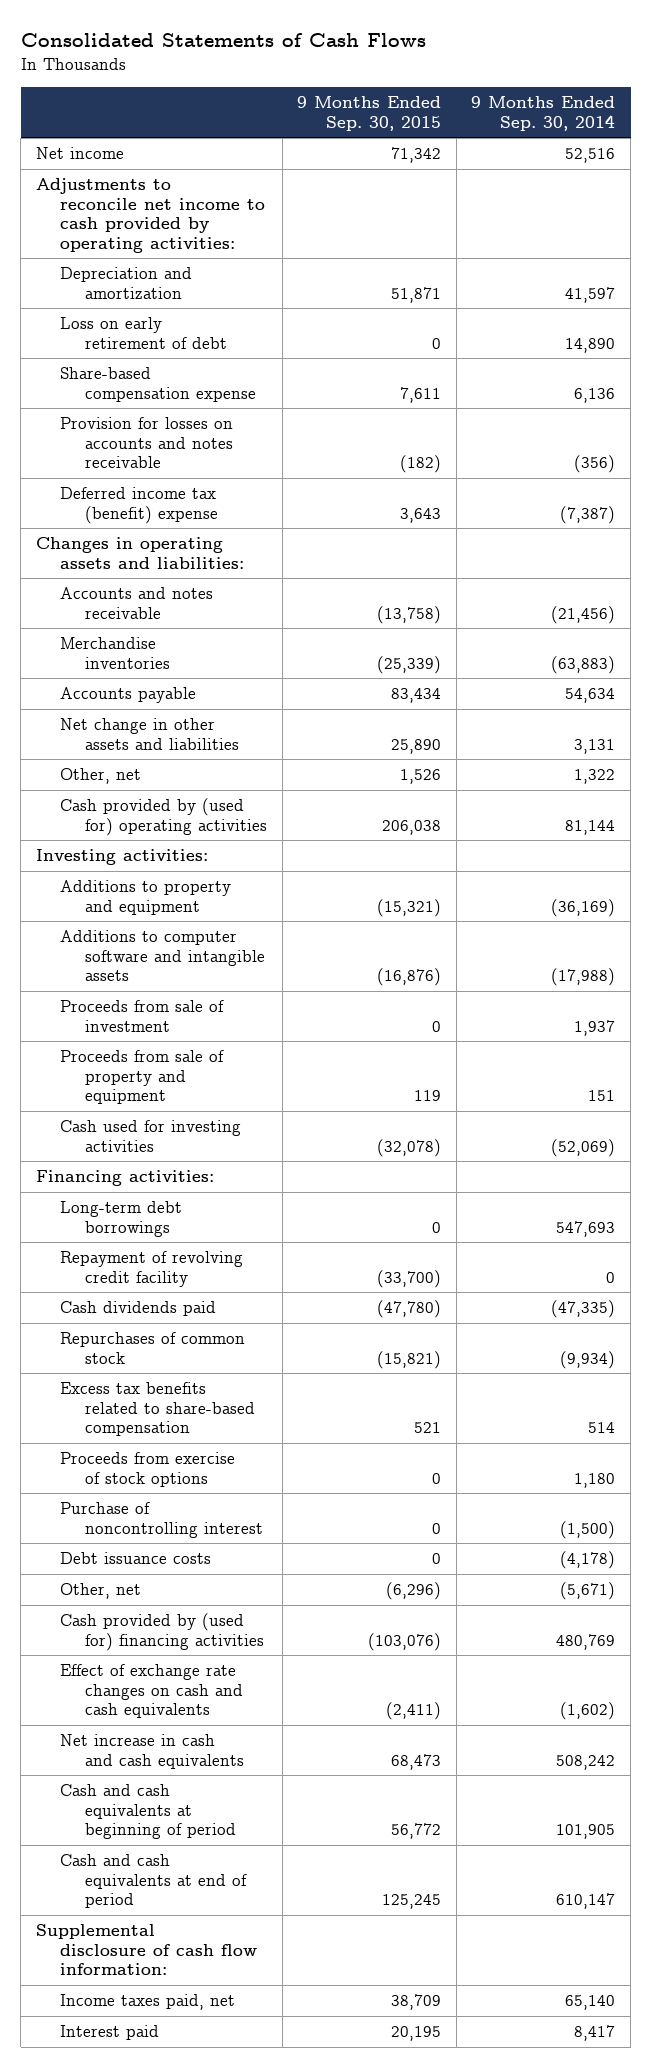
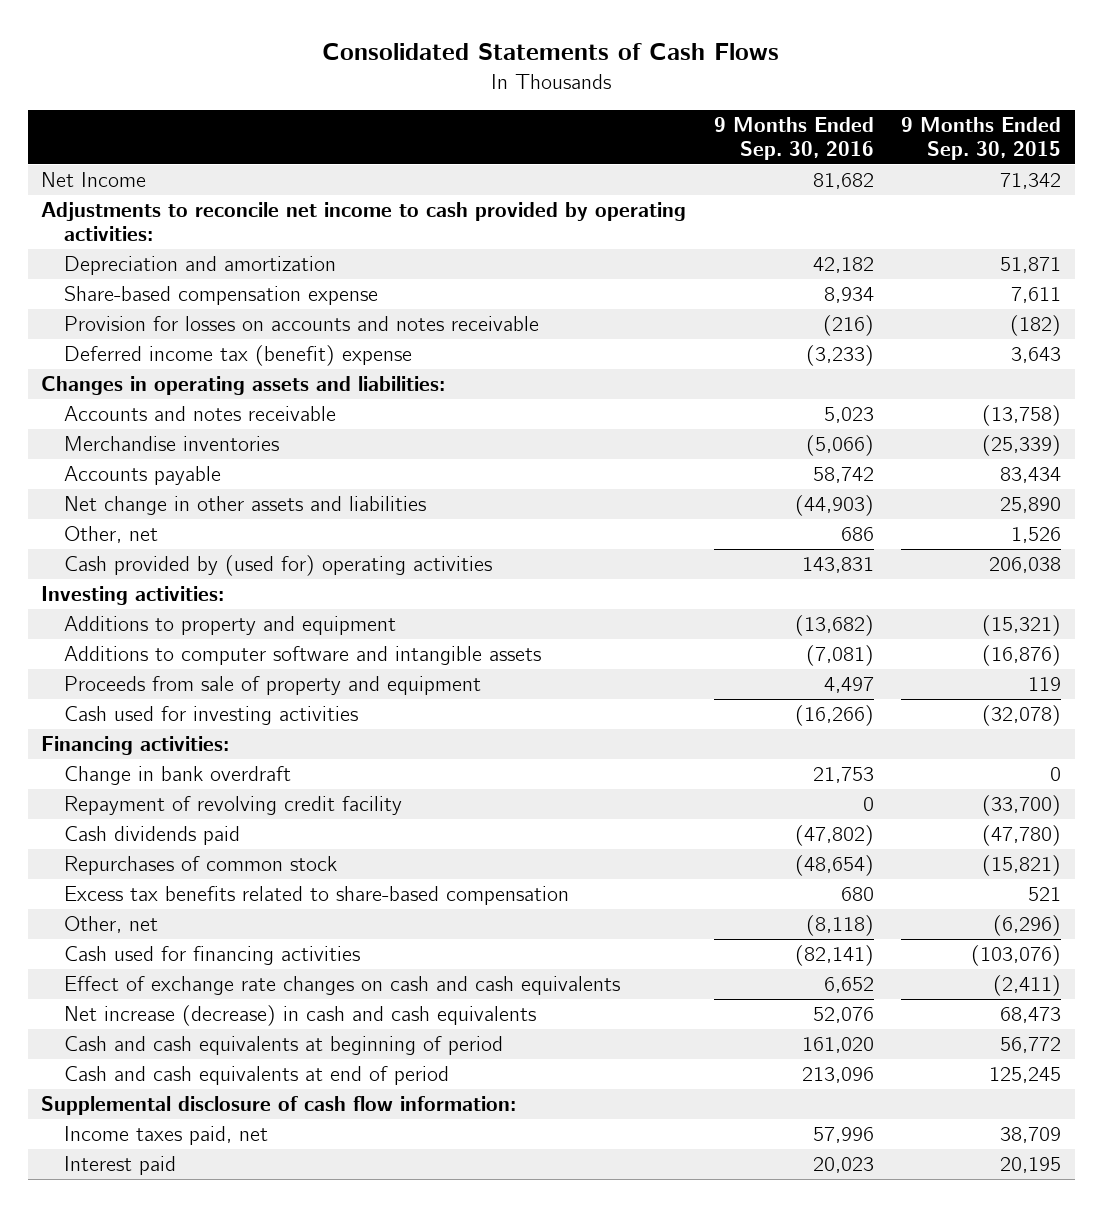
[471,96,616,131] 9 Months Ended Sep. 30, 2014 -> none
none -> [713,117,874,161] 9 Months Ended Sep. 30, 2016
[36,147,125,160] Net income -> [41,172,147,188] Net Income
[60,317,227,349] Loss on early retirement of debt -> none
[60,1000,225,1032] Proceeds from sale of investment -> none
[60,1201,183,1237] Long-term debt borrowings -> none
none -> [63,766,291,786] Change in bank overdraft
[60,1452,236,1487] Proceeds from exercise of stock options -> none
[60,1502,263,1538] Purchase of noncontrolling interest -> none
[60,1552,212,1565] Debt issuance costs -> none
[60,1613,264,1651] Cash provided by (used for) financing activities -> [63,946,360,966] Cash used for financing activities
[60,1734,244,1769] Net increase in cash and cash equivalents -> [63,1005,536,1027] Net increase (decrease) in cash and cash equivalents

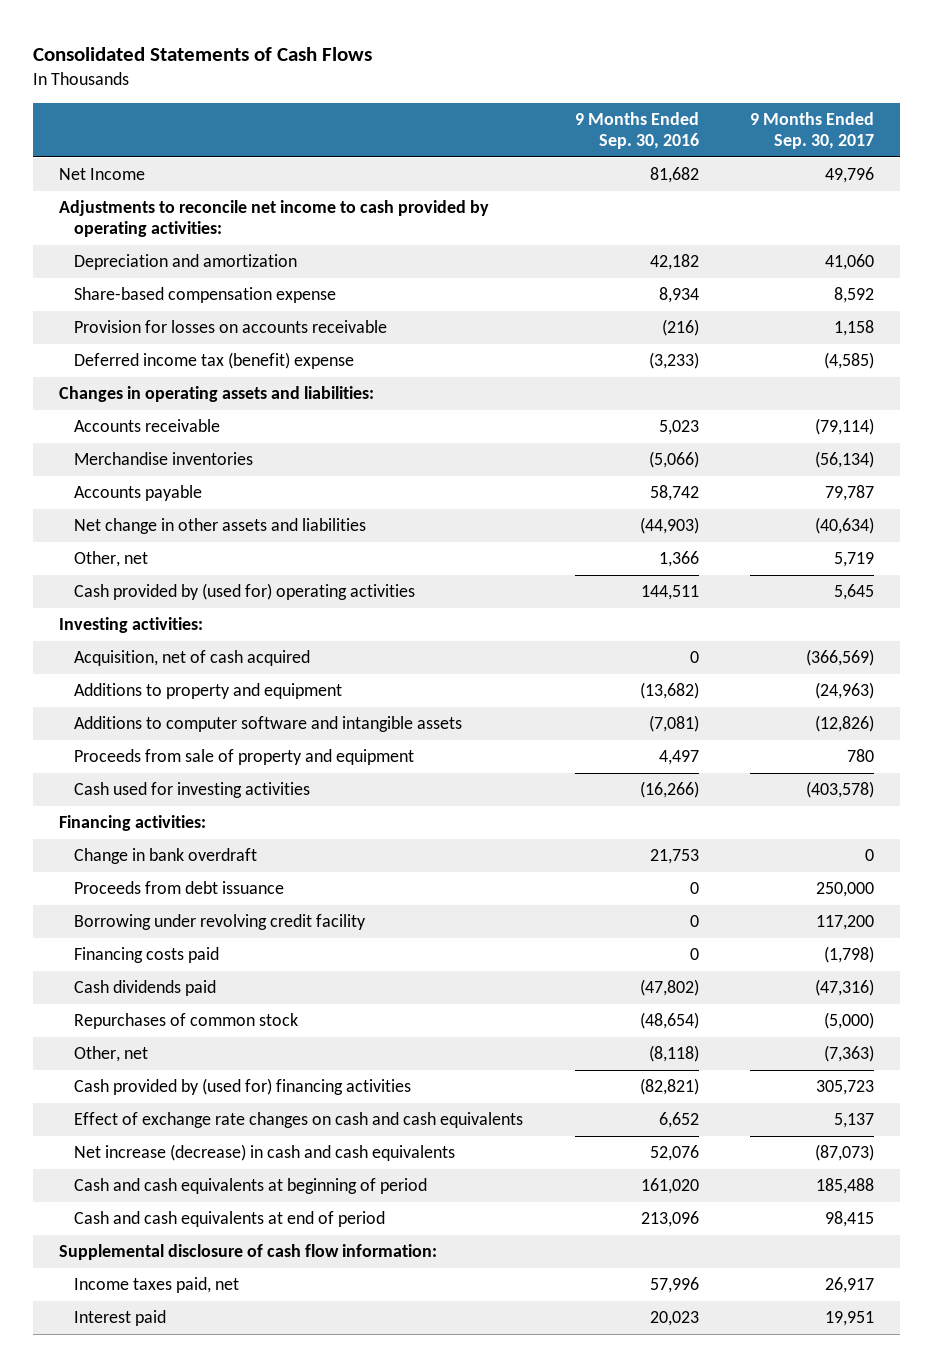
[900,117,1061,161] 9 Months Ended Sep. 30, 2015 -> none
none -> [750,112,875,149] 9 Months Ended Sep. 30, 2017
[63,316,539,332] Provision for losses on accounts and notes receivable -> [74,320,388,334] Provision for losses on accounts receivable
[63,406,336,422] Accounts and notes receivable -> [74,419,221,433] Accounts receivable
[840,527,874,542] 686 -> [658,551,699,568] 1,366
[801,557,874,574] 143,831 -> [640,585,699,601] 144,511
none -> [74,650,311,667] Acquisition, net of cash acquired
[63,796,402,816] Repayment of revolving credit facility -> none
none -> [74,881,285,895] Proceeds from debt issuance
none -> [74,914,367,931] Borrowing under revolving credit facility
none -> [74,947,220,964] Financing costs paid
[63,886,569,906] Excess tax benefits related to share-based compensation -> none
[63,946,360,966] Cash used for financing activities -> [74,1078,412,1096] Cash provided by (used for) financing activities
[794,945,874,967] (82,141) -> [639,1078,699,1096] (82,821)

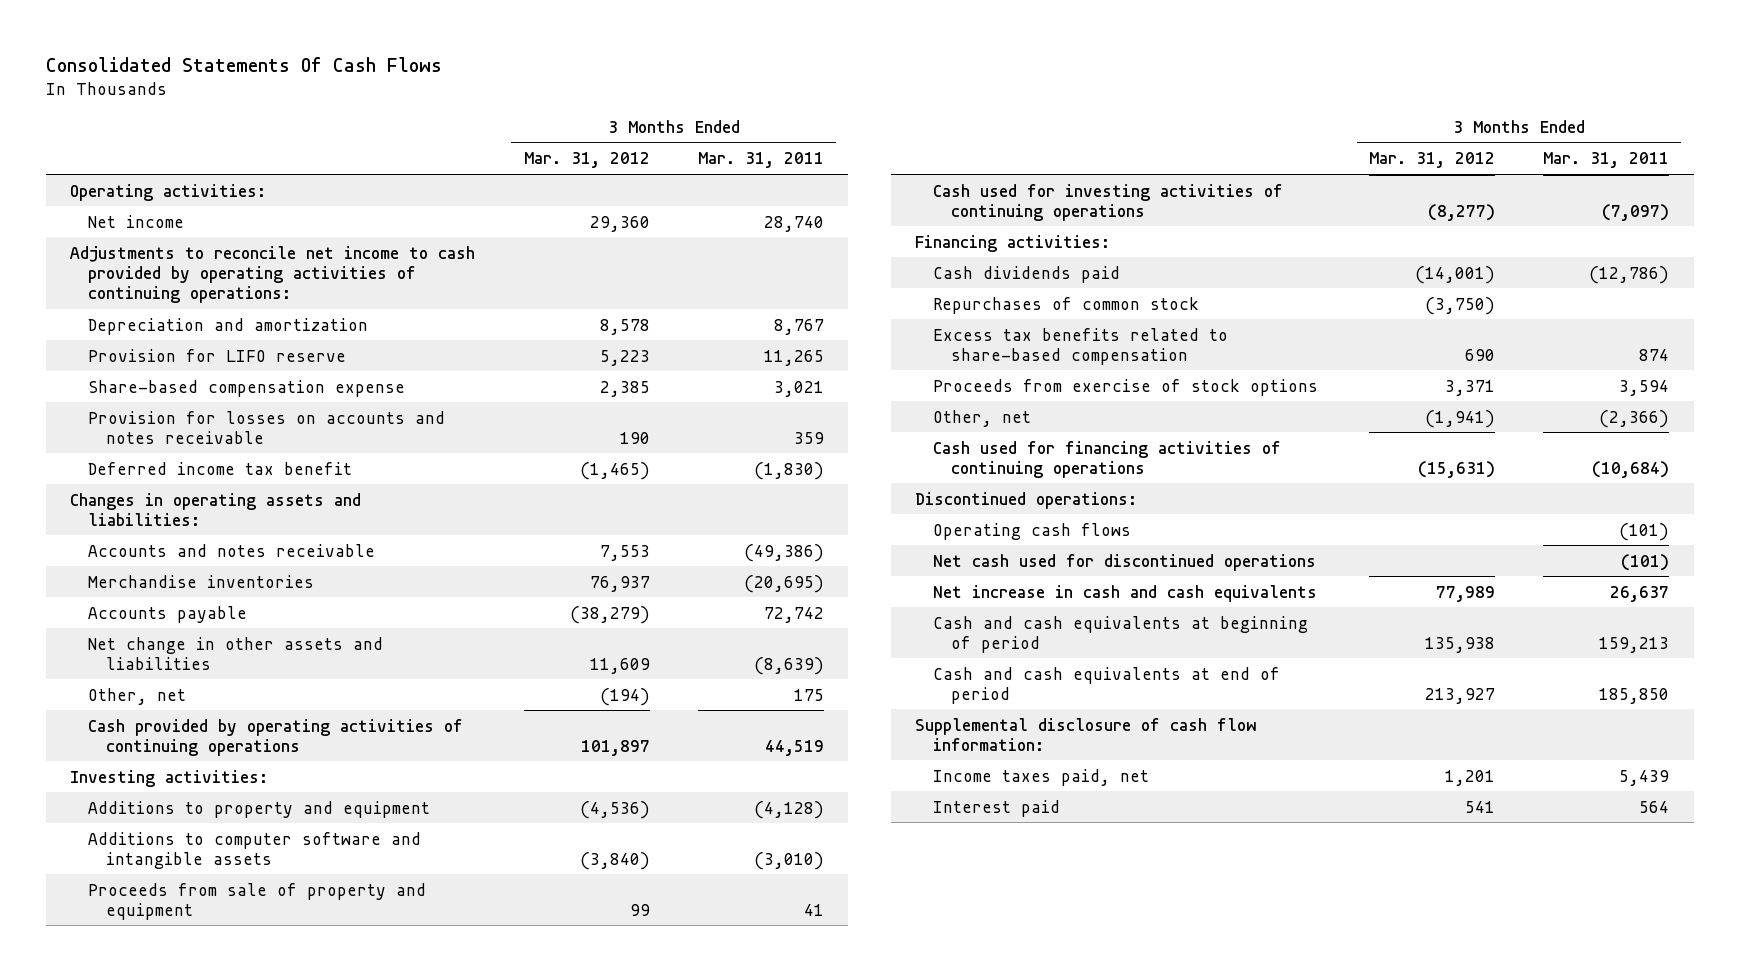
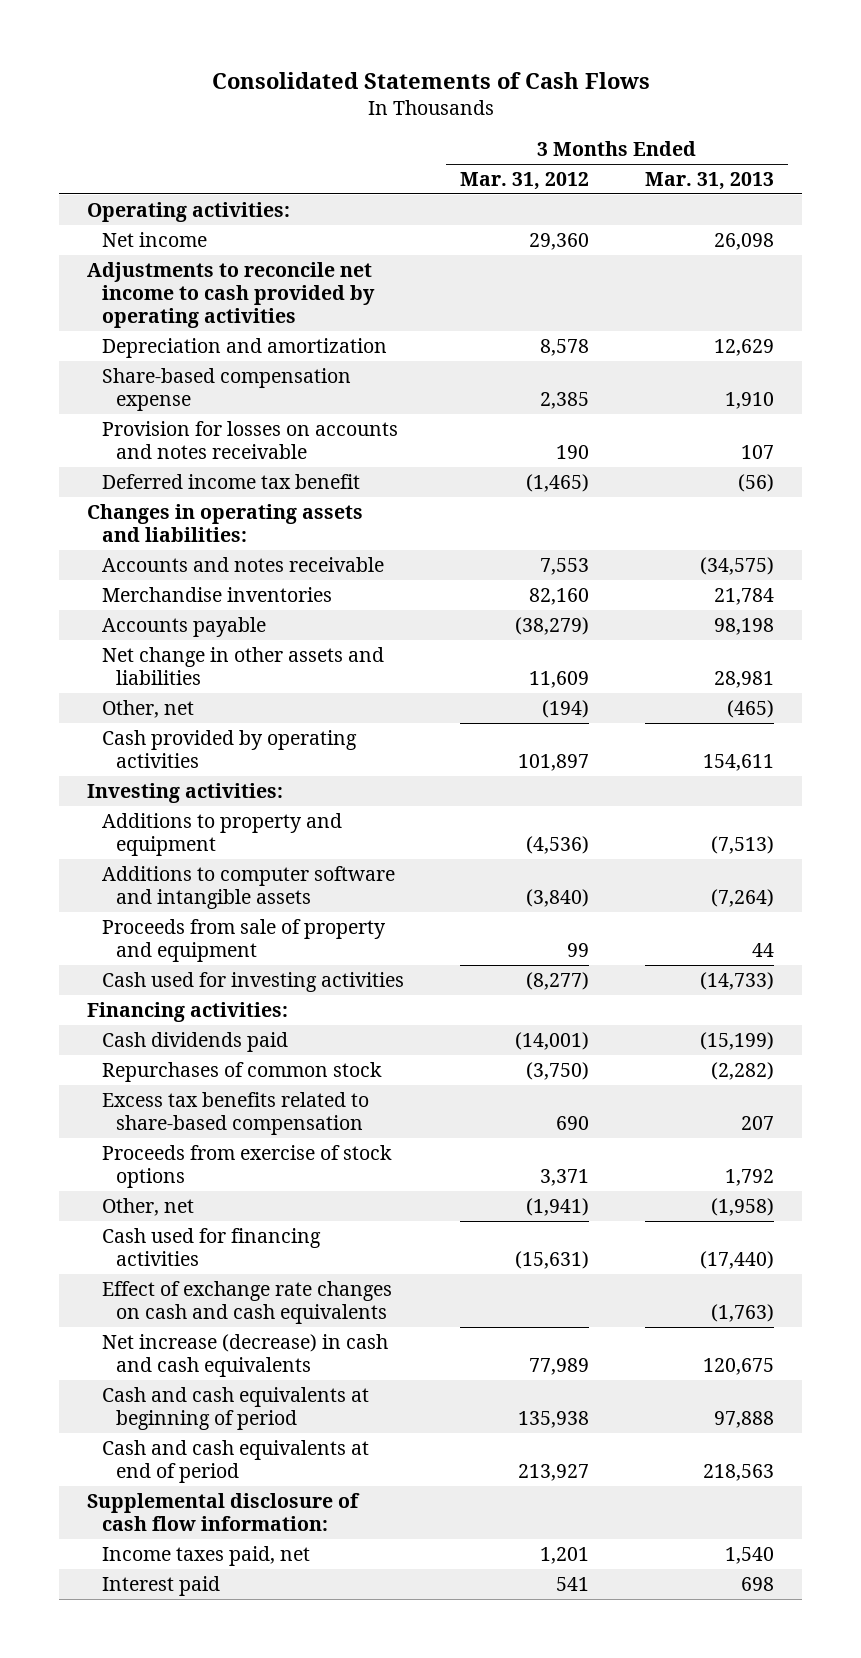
[45,56,442,72] Consolidated Statements Of Cash Flows -> [211,72,650,90] Consolidated Statements of Cash Flows
[698,152,825,169] Mar. 31, 2011 -> none
none -> [644,171,774,190] Mar. 31, 2013
[69,245,475,303] Adjustments to reconcile net income to cash provided by operating activities of continuing operations: -> [87,261,375,329] Adjustments to reconcile net income to cash provided by operating activities
[87,348,346,362] Provision for LIFO reserve -> none
[589,575,650,592] 76,937 -> [528,587,589,605] 82,160
[87,718,463,756] Cash provided by operating activities of continuing operations -> [101,729,357,769] Cash provided by operating activities
[932,183,1283,221] Cash used for investing activities of continuing operations -> [101,971,404,992] Cash used for investing activities
[915,491,1138,509] Discontinued operations: -> none
[932,522,1131,540] Operating cash flows -> none
[932,553,1316,571] Net cash used for discontinued operations -> none
[932,440,1281,478] Cash used for financing activities of continuing operations -> [101,1227,321,1267] Cash used for financing activities
none -> [101,1280,392,1325] Effect of exchange rate changes on cash and cash equivalents
[932,584,1317,602] Net increase in cash and cash equivalents -> [101,1333,388,1378] Net increase (decrease) in cash and cash equivalents

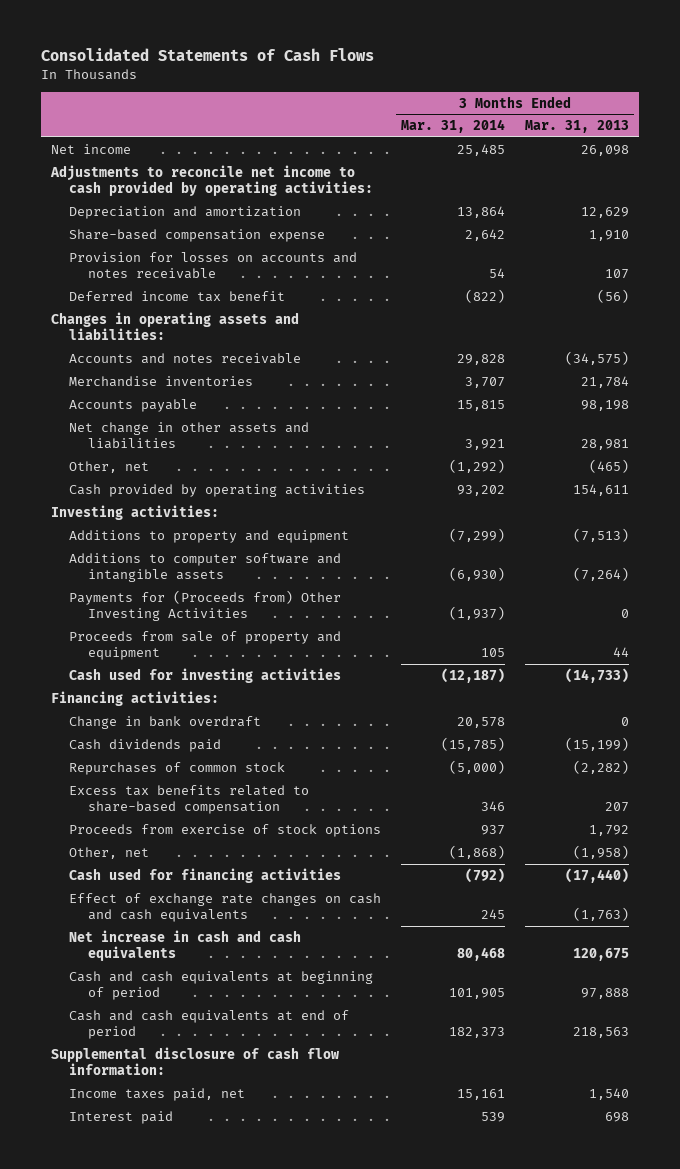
[459,171,589,190] Mar. 31, 2012 -> none
none -> [401,119,506,134] Mar. 31, 2014
[87,201,291,222] Operating activities: -> none
[87,261,375,329] Adjustments to reconcile net income to cash provided by operating activities -> [50,164,374,197] Adjustments to reconcile net income to cash provided by operating activities:
none -> [69,589,342,622] Payments for (Proceeds from) Other Investing Activities
none -> [69,715,262,729] Change in bank overdraft
[101,1333,388,1378] Net increase (decrease) in cash and cash equivalents -> [69,929,302,962] Net increase in cash and cash equivalents

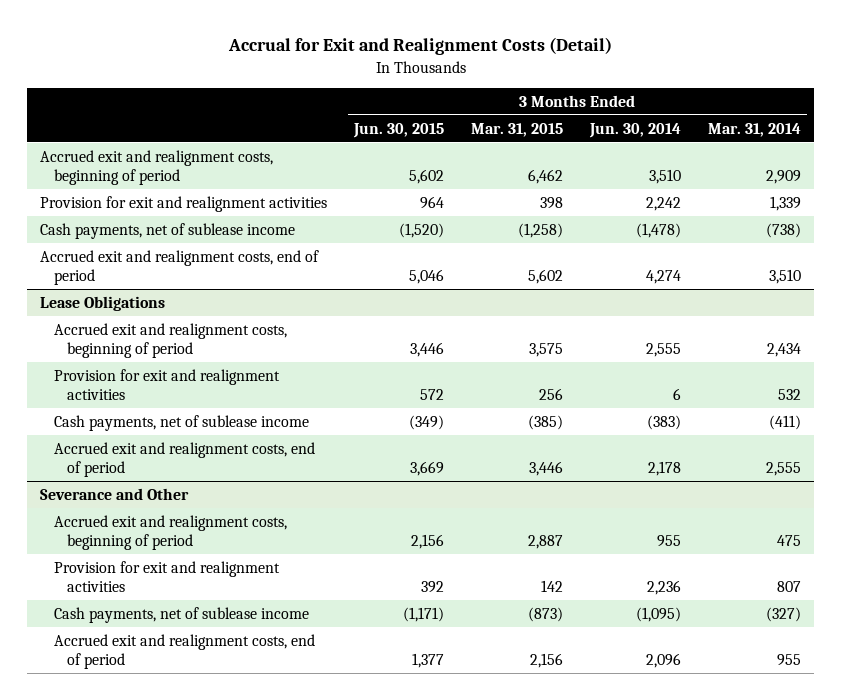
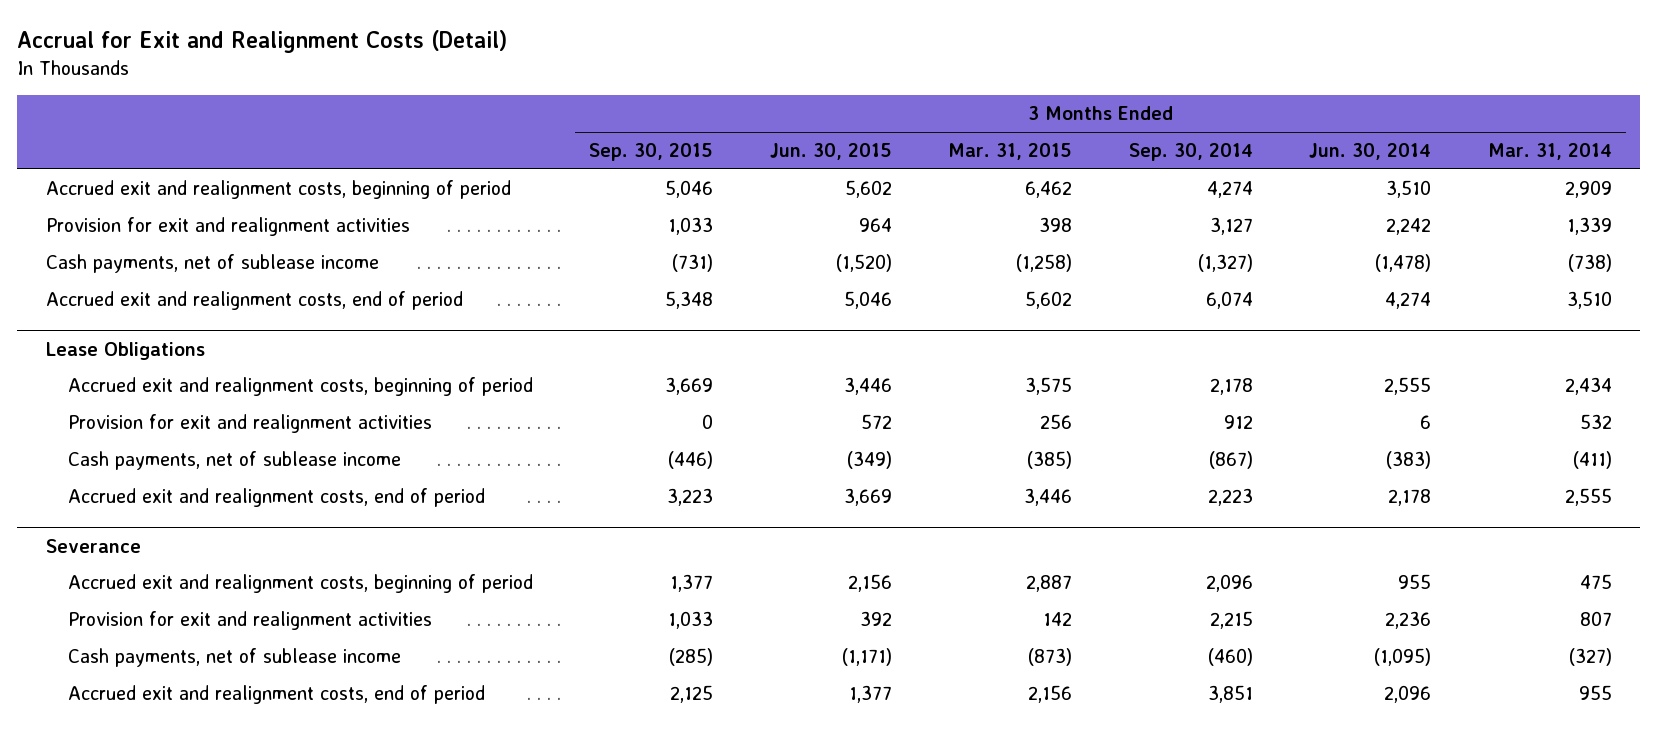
none -> [589,143,714,162] Sep. 30, 2015
none -> [1128,143,1253,162] Sep. 30, 2014
[40,487,190,500] Severance and Other -> [45,538,141,553] Severance

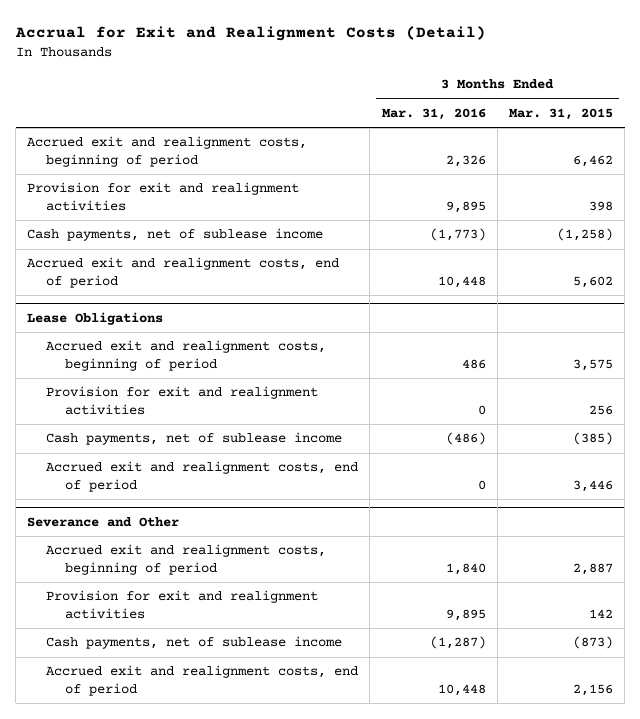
[589,143,714,162] Sep. 30, 2015 -> none
[769,143,892,161] Jun. 30, 2015 -> none
[1128,143,1253,162] Sep. 30, 2014 -> none
[1309,143,1432,161] Jun. 30, 2014 -> none
[1487,143,1612,161] Mar. 31, 2014 -> none
none -> [381,107,486,120] Mar. 31, 2016
[45,538,141,553] Severance -> [27,517,180,528] Severance and Other

